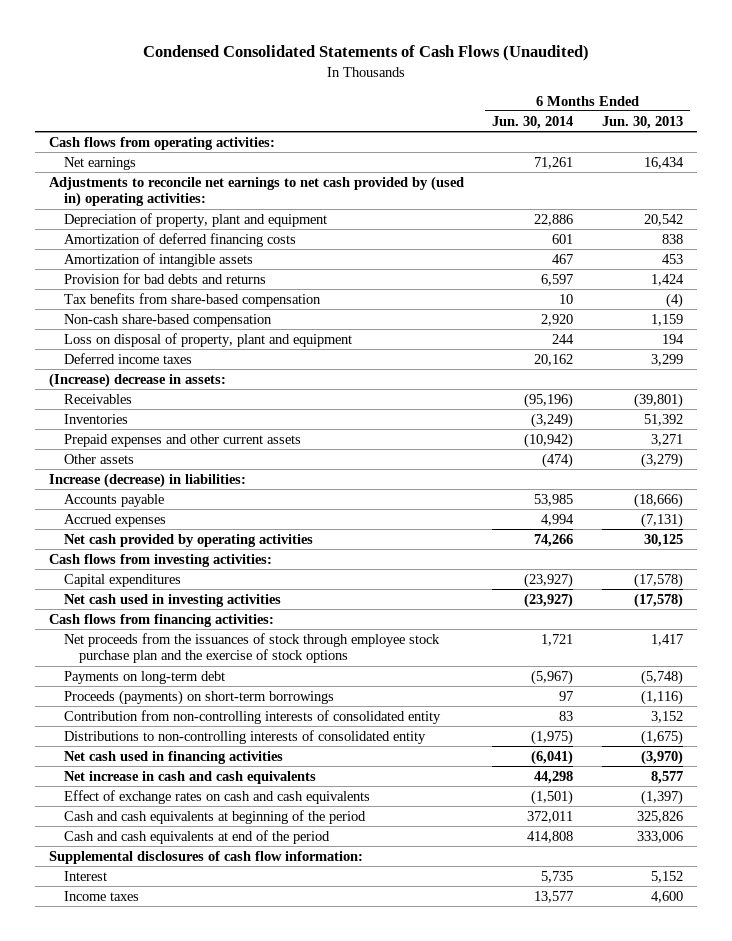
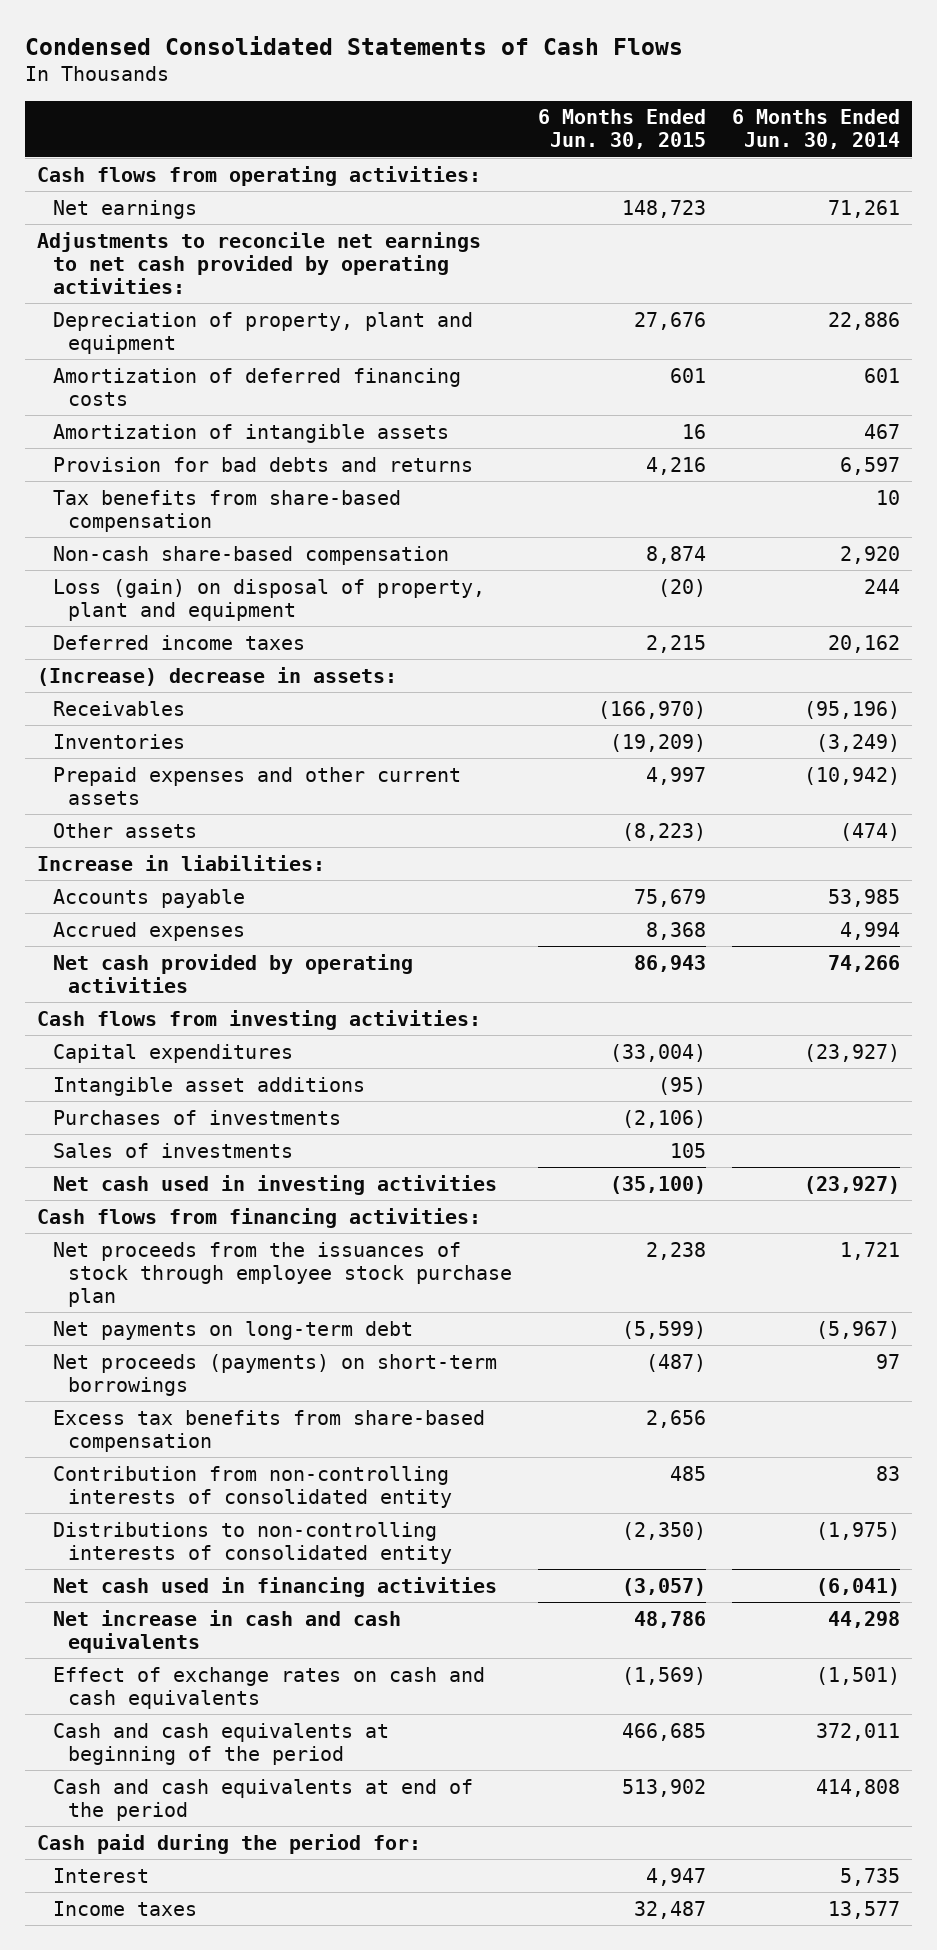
[142,45,589,62] Condensed Consolidated Statements of Cash Flows (Unaudited) -> [24,35,683,55] Condensed Consolidated Statements of Cash Flows
[601,115,683,129] Jun. 30, 2013 -> none
none -> [538,109,707,150] 6 Months Ended Jun. 30, 2015
[49,175,465,208] Adjustments to reconcile net earnings to net cash provided by (used in) operating activities: -> [37,231,482,294] Adjustments to reconcile net earnings to net cash provided by operating activities:
[63,332,352,347] Loss on disposal of property, plant and equipment -> [52,578,485,621] Loss (gain) on disposal of property, plant and equipment
[49,472,247,488] Increase (decrease) in liabilities: -> [37,854,326,871] Increase in liabilities:
none -> [52,1076,365,1096] Intangible asset additions
none -> [52,1109,341,1125] Purchases of investments
none -> [52,1142,293,1158] Sales of investments
[63,632,440,664] Net proceeds from the issuances of stock through employee stock purchase plan and the exercise of stock options -> [52,1241,513,1307] Net proceeds from the issuances of stock through employee stock purchase plan
[63,670,225,684] Payments on long-term debt -> [52,1320,413,1340] Net payments on long-term debt
[63,689,334,705] Proceeds (payments) on short-term borrowings -> [52,1353,497,1396] Net proceeds (payments) on short-term borrowings
none -> [52,1409,485,1452] Excess tax benefits from share-based compensation
[49,850,364,864] Supplemental disclosures of cash flow information: -> none
none -> [37,1833,422,1854] Cash paid during the period for:

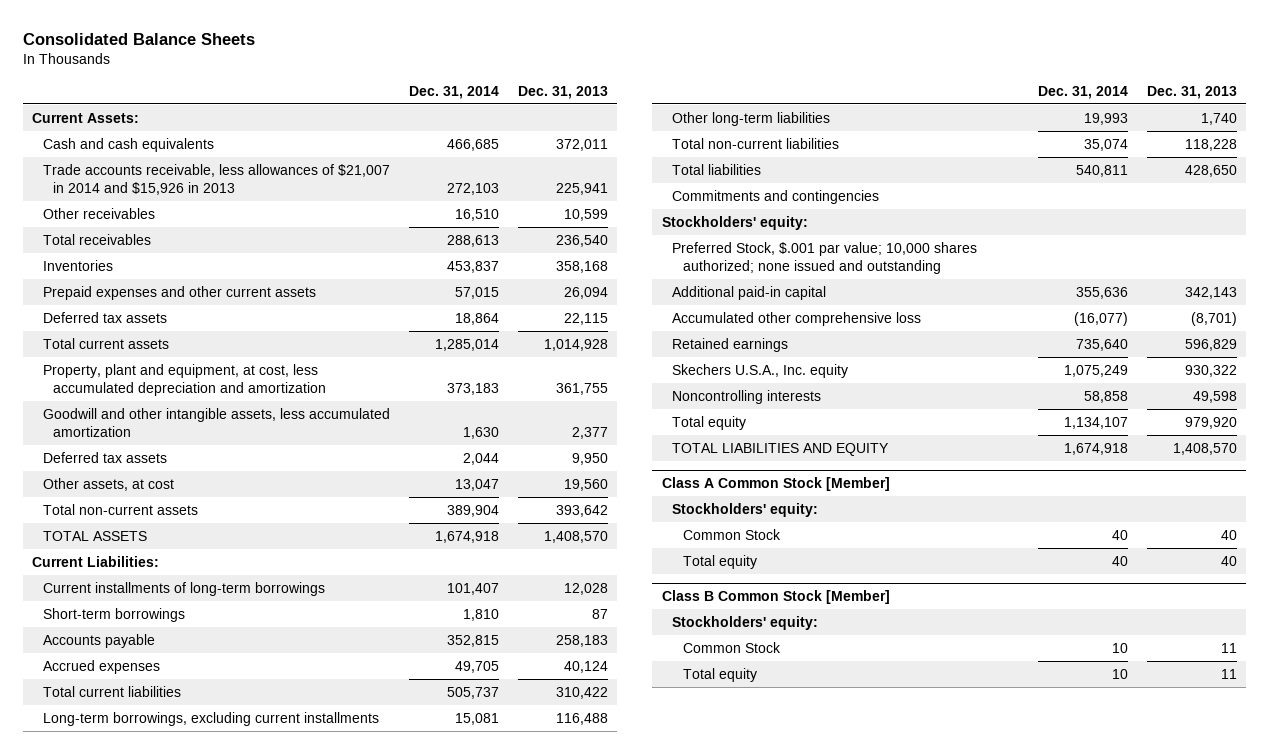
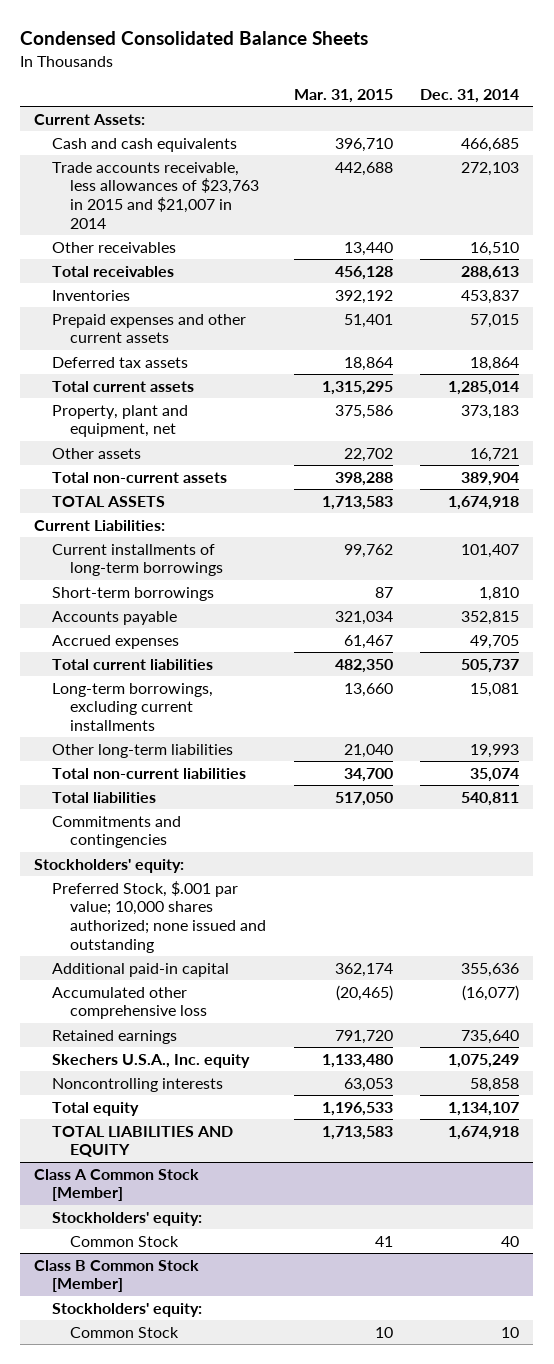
[22,32,255,45] Consolidated Balance Sheets -> [20,31,369,46] Condensed Consolidated Balance Sheets
[517,85,608,99] Dec. 31, 2013 -> none
none -> [293,89,393,104] Mar. 31, 2015
[42,163,390,195] Trade accounts receivable, less allowances of $21,007 in 2014 and $15,926 in 2013 -> [52,161,259,230] Trade accounts receivable, less allowances of $23,763 in 2015 and $21,007 in 2014
[42,407,390,437] Goodwill and other intangible assets, less accumulated amortization -> none
[42,451,167,463] Deferred tax assets -> none
[42,363,327,396] Property, plant and equipment, at cost, less accumulated depreciation and amortization -> [52,404,189,438] Property, plant and equipment, net
[42,477,174,491] Other assets, at cost -> [52,447,142,459] Other assets
[454,478,499,491] 13,047 -> [470,447,520,462] 16,721
[682,554,757,569] Total equity -> none
[682,667,757,682] Total equity -> none

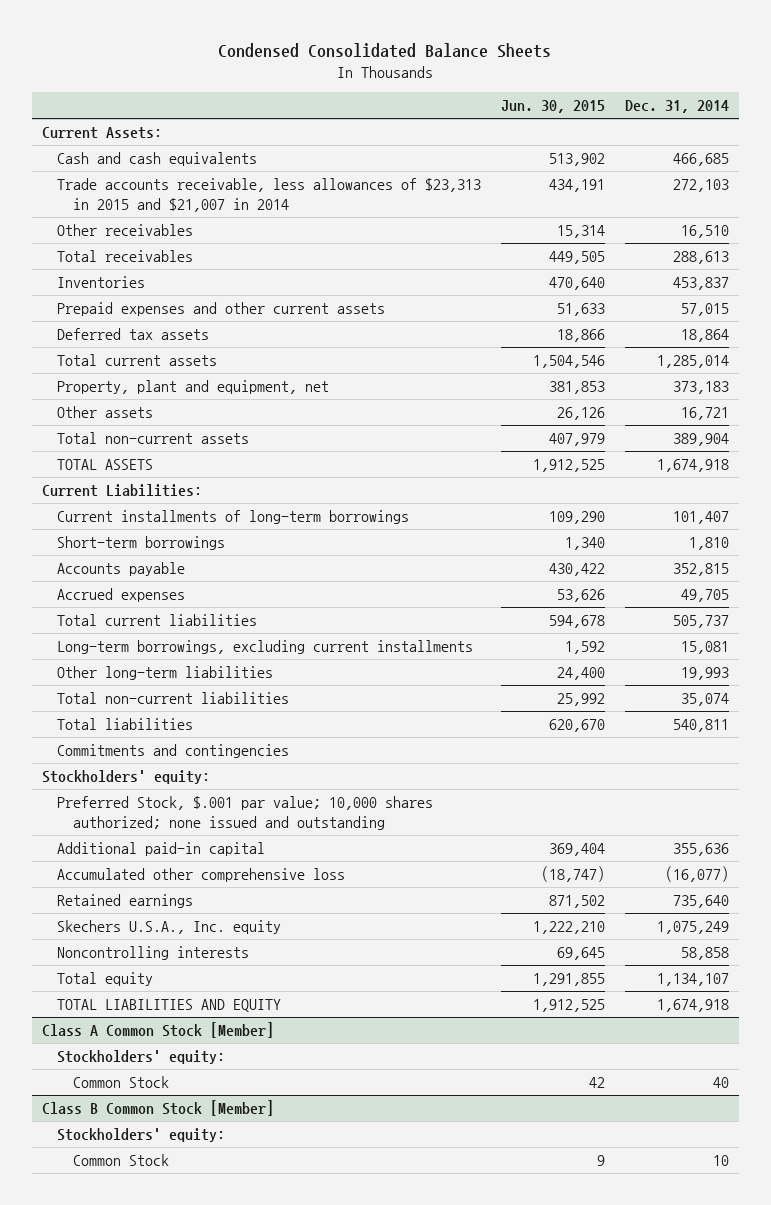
[293,89,393,104] Mar. 31, 2015 -> none
none -> [501,100,606,114] Jun. 30, 2015
[52,161,259,230] Trade accounts receivable, less allowances of $23,763 in 2015 and $21,007 in 2014 -> [57,177,482,212] Trade accounts receivable, less allowances of $23,313 in 2015 and $21,007 in 2014

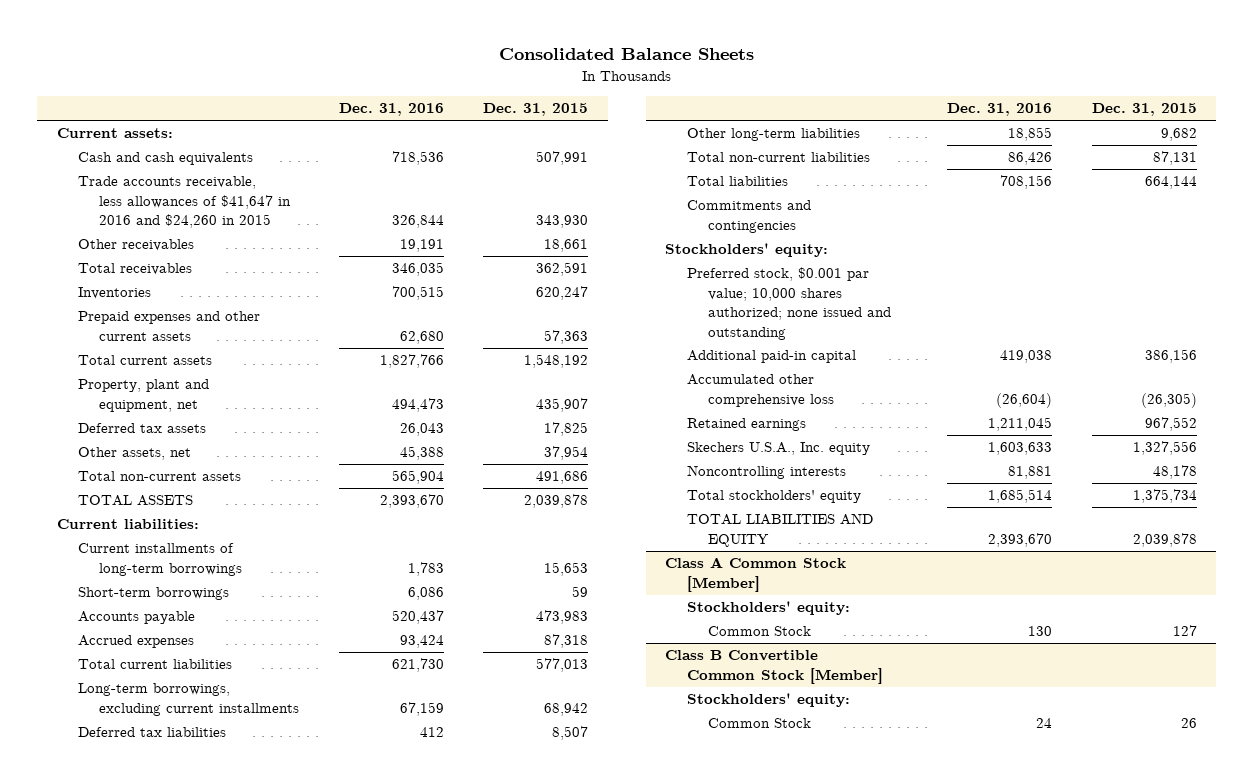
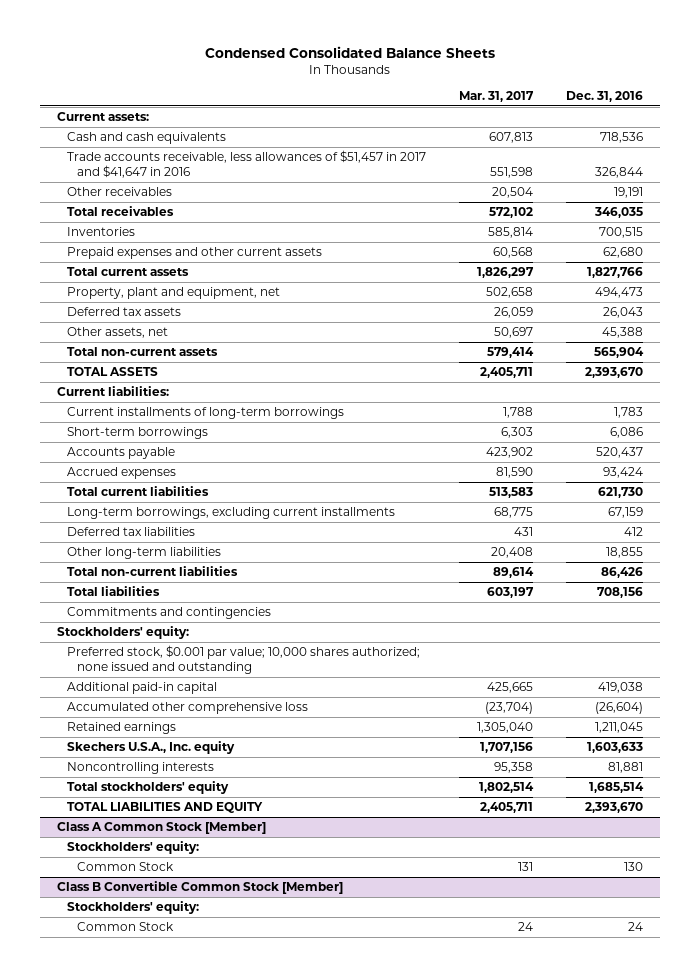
[498,48,754,61] Consolidated Balance Sheets -> [205,46,496,59] Condensed Consolidated Balance Sheets
[483,103,589,117] Dec. 31, 2015 -> none
none -> [459,91,535,103] Mar. 31, 2017
[77,176,292,229] Trade accounts receivable, less allowances of $41,647 in 2016 and $24,260 in 2015 -> [67,149,427,178] Trade accounts receivable, less allowances of $51,457 in 2017 and $41,647 in 2016

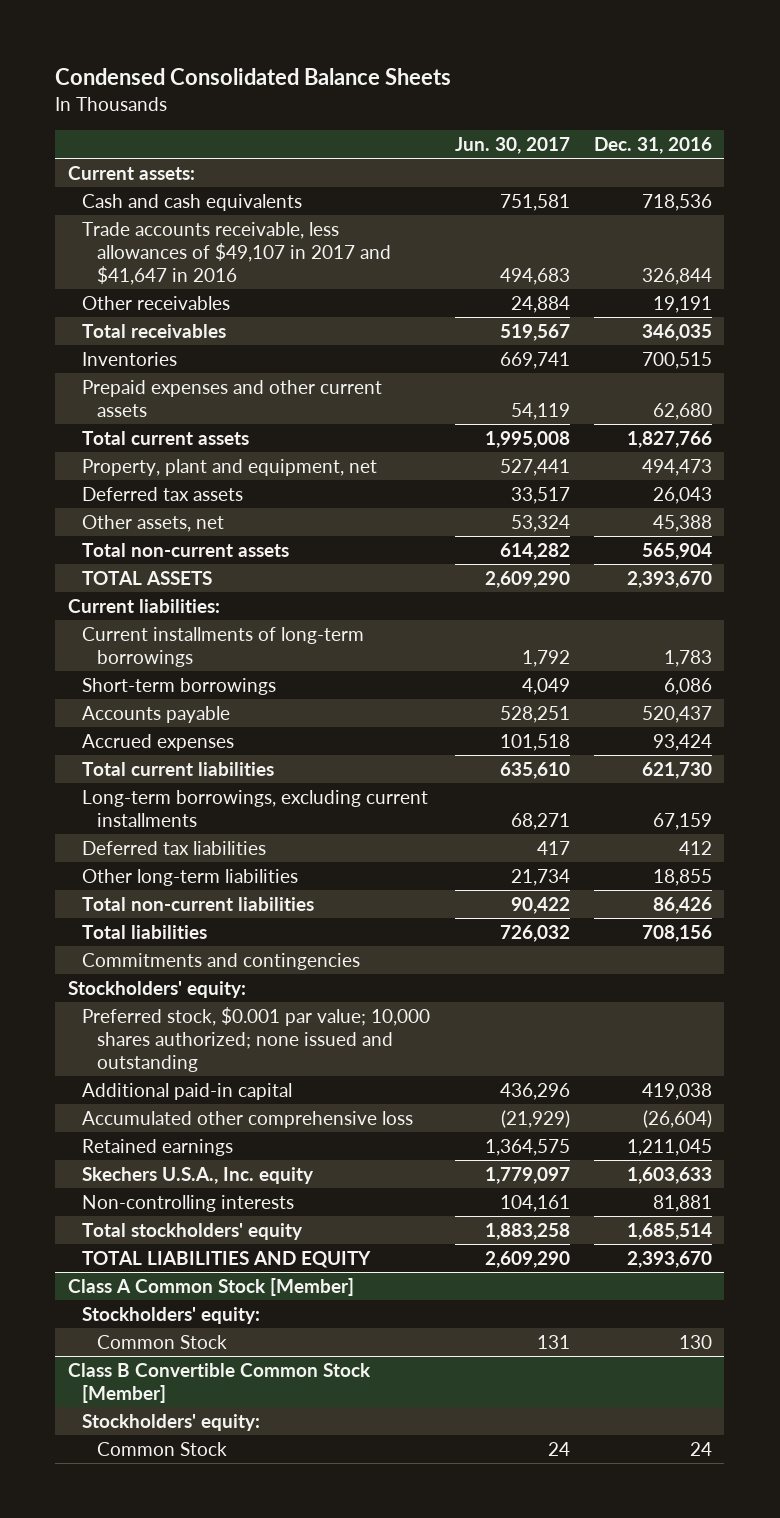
[459,91,535,103] Mar. 31, 2017 -> none
none -> [454,137,570,155] Jun. 30, 2017
[67,149,427,178] Trade accounts receivable, less allowances of $51,457 in 2017 and $41,647 in 2016 -> [82,222,391,285] Trade accounts receivable, less allowances of $49,107 in 2017 and $41,647 in 2016
[67,761,215,774] Noncontrolling interests -> [82,1195,295,1213] Non-controlling interests

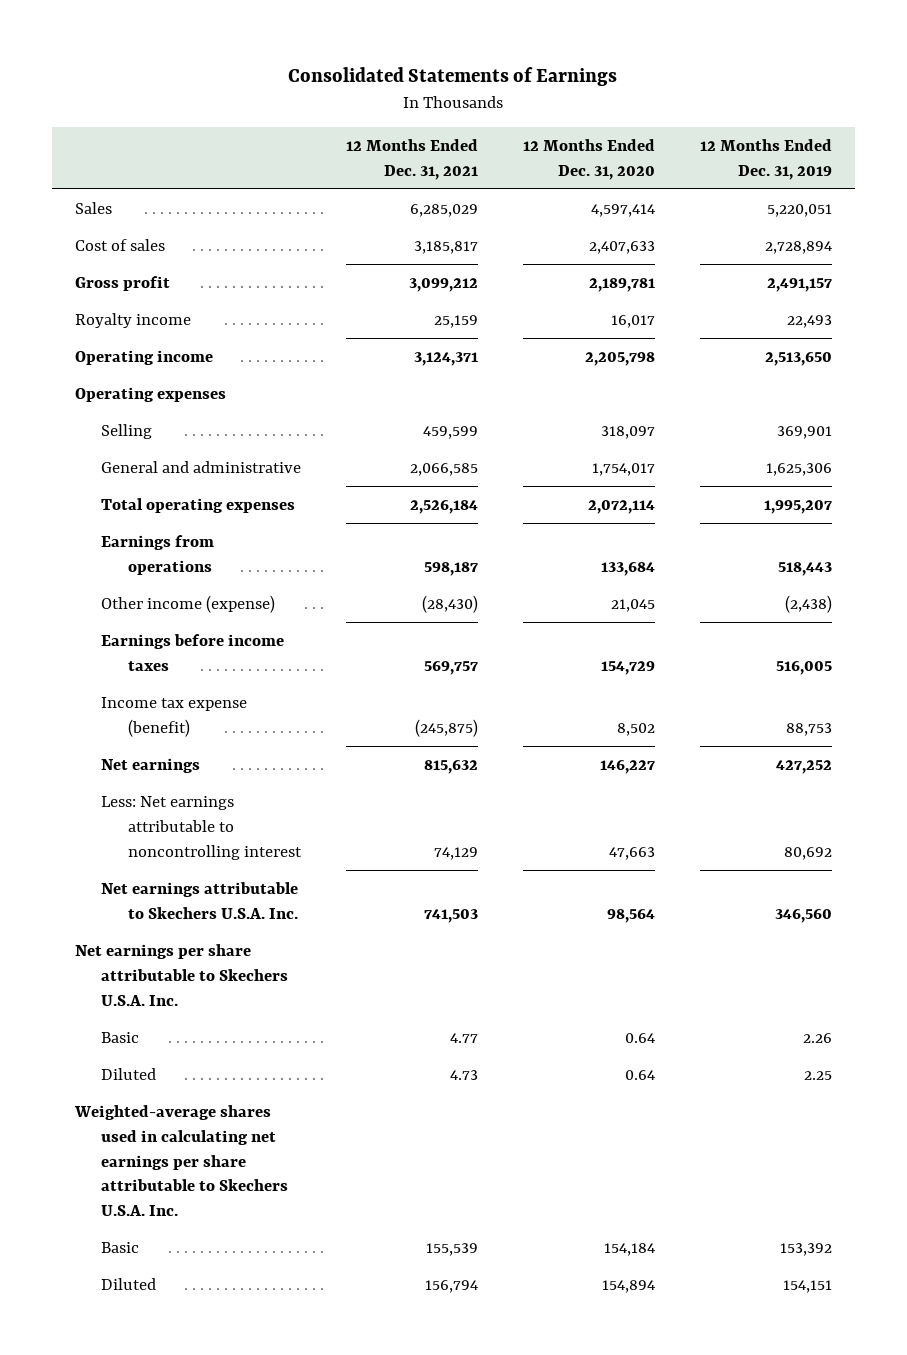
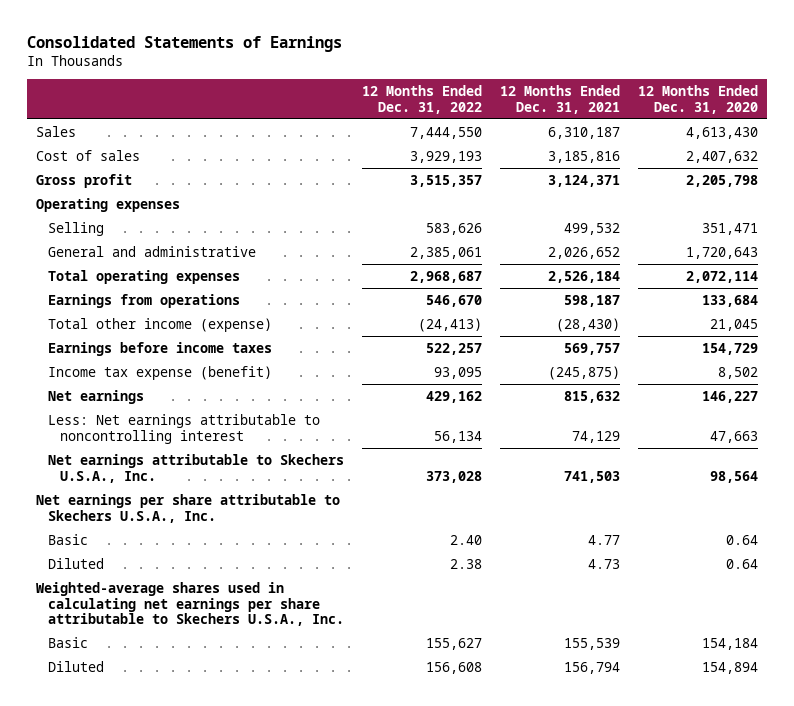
[700,138,833,180] 12 Months Ended Dec. 31, 2019 -> none
none -> [361,85,482,114] 12 Months Ended Dec. 31, 2022
[74,312,191,328] Royalty income -> none
[74,349,213,365] Operating income -> none
[410,203,479,217] 6,285,029 -> [547,126,620,139] 6,310,187
[591,203,656,217] 4,597,414 -> [686,126,759,139] 4,613,430
[414,240,479,254] 3,185,817 -> [547,150,620,163] 3,185,816
[589,240,656,254] 2,407,633 -> [686,150,759,163] 2,407,632
[409,277,479,292] 3,099,212 -> [547,174,620,187] 3,124,371
[589,277,656,292] 2,189,781 -> [686,174,759,187] 2,205,798
[423,425,479,439] 459,599 -> [563,222,620,235] 499,532
[601,425,656,439] 318,097 -> [702,222,759,235] 351,471
[410,462,479,476] 2,066,585 -> [547,246,620,259] 2,026,652
[592,462,656,476] 1,754,017 -> [686,246,759,259] 1,720,643
[101,594,276,613] Other income (expense) -> [47,317,272,332] Total other income (expense)
[101,881,299,919] Net earnings attributable to Skechers U.S.A. Inc. -> [47,453,344,483] Net earnings attributable to Skechers U.S.A., Inc.
[74,943,289,1006] Net earnings per share attributable to Skechers U.S.A. Inc. -> [35,493,340,523] Net earnings per share attributable to Skechers U.S.A., Inc.
[73,1104,289,1217] Weighted-average shares used in calculating net earnings per share attributable to Skechers U.S.A. Inc. -> [35,581,344,627] Weighted-average shares used in calculating net earnings per share attributable to Skechers U.S.A., Inc.

